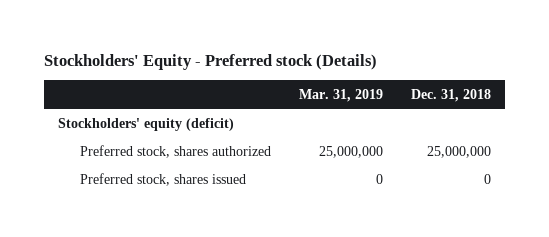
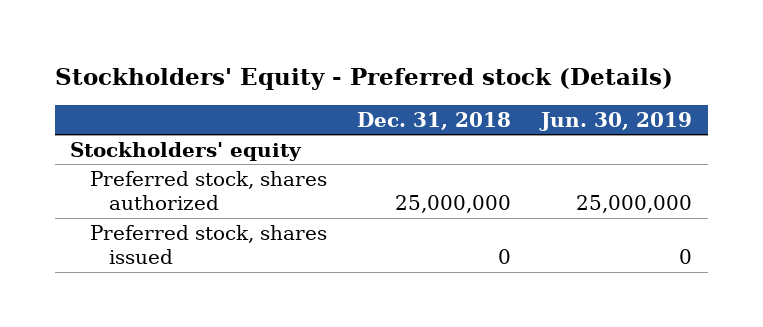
[299,88,384,102] Mar. 31, 2019 -> none
none -> [539,111,693,131] Jun. 30, 2019
[58,117,235,131] Stockholders' equity (deficit) -> [70,141,303,161] Stockholders' equity

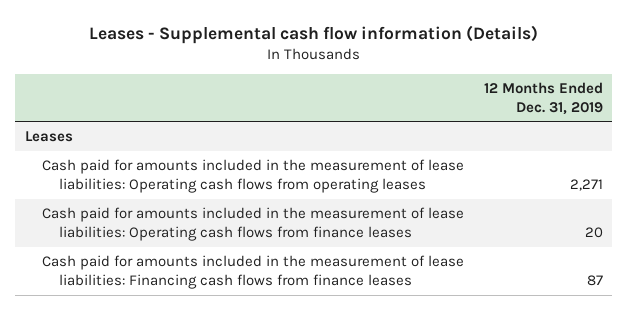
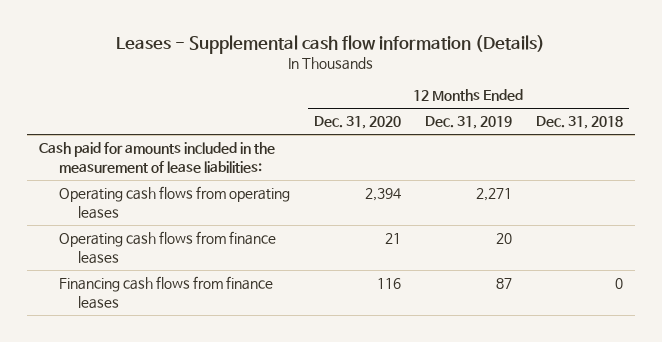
none -> [313,116,401,130] Dec. 31, 2020
none -> [536,116,624,130] Dec. 31, 2018
[25,131,74,143] Leases -> none
none -> [38,142,275,173] Cash paid for amounts included in the measurement of lease liabilities:
[41,159,464,193] Cash paid for amounts included in the measurement of lease liabilities: Operating cash flows from operating leases -> [58,186,290,219] Operating cash flows from operating leases
[41,207,464,241] Cash paid for amounts included in the measurement of lease liabilities: Operating cash flows from finance leases -> [58,231,276,264] Operating cash flows from finance leases
[41,255,464,289] Cash paid for amounts included in the measurement of lease liabilities: Financing cash flows from finance leases -> [58,276,273,309] Financing cash flows from finance leases

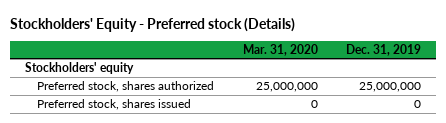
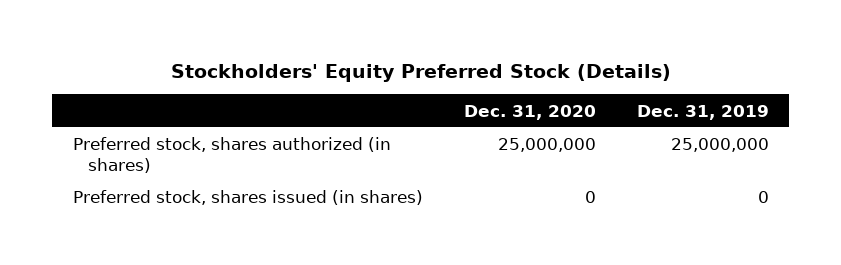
[10,17,296,32] Stockholders' Equity - Preferred stock (Details) -> [170,63,671,82] Stockholders' Equity Preferred Stock (Details)
[242,43,318,56] Mar. 31, 2020 -> none
none -> [463,104,596,120] Dec. 31, 2020
[24,62,134,75] Stockholders' equity -> none
[36,81,214,93] Preferred stock, shares authorized -> [72,137,391,173] Preferred stock, shares authorized (in shares)
[36,99,191,111] Preferred stock, shares issued -> [72,190,423,206] Preferred stock, shares issued (in shares)

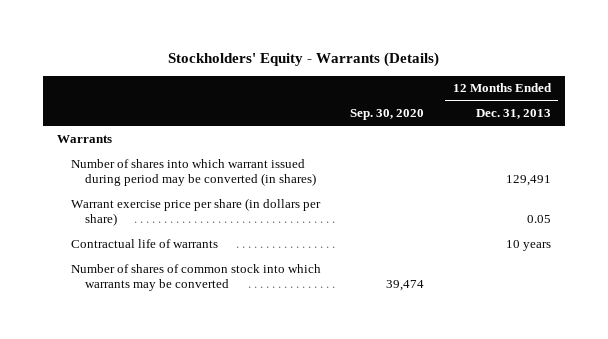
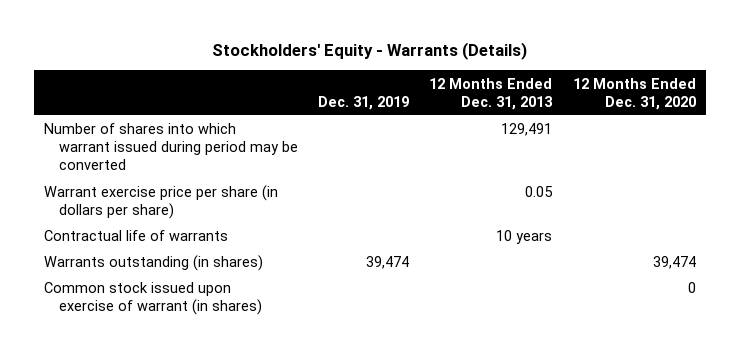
[349,108,424,120] Sep. 30, 2020 -> none
none -> [317,95,409,110] Dec. 31, 2019
none -> [572,77,696,110] 12 Months Ended Dec. 31, 2020
[57,134,113,143] Warrants -> none
[70,158,316,186] Number of shares into which warrant issued during period may be converted (in shares) -> [43,123,298,171] Number of shares into which warrant issued during period may be converted
[70,263,321,291] Number of shares of common stock into which warrants may be converted -> none
none -> [43,255,263,272] Warrants outstanding (in shares)
none -> [43,282,262,316] Common stock issued upon exercise of warrant (in shares)

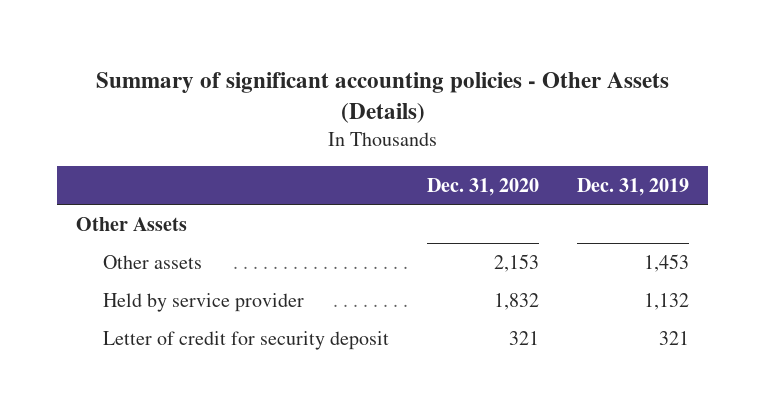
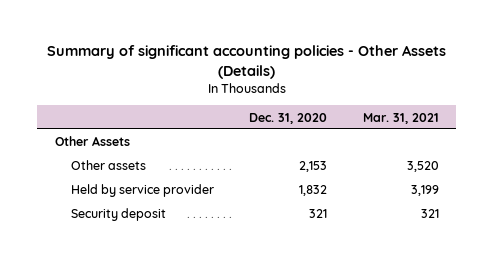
[577,177,690,196] Dec. 31, 2019 -> none
none -> [362,112,439,124] Mar. 31, 2021
[102,330,389,350] Letter of credit for security deposit -> [70,208,166,222] Security deposit

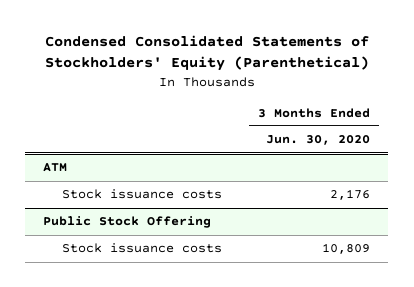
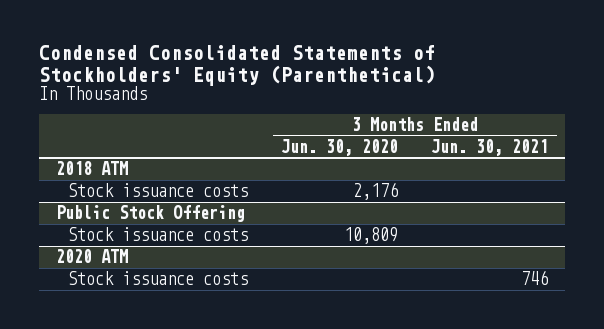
none -> [431,138,549,156] Jun. 30, 2021
[43,163,68,173] ATM -> [55,161,128,176] 2018 ATM
none -> [55,249,128,264] 2020 ATM
none -> [67,271,248,286] Stock issuance costs

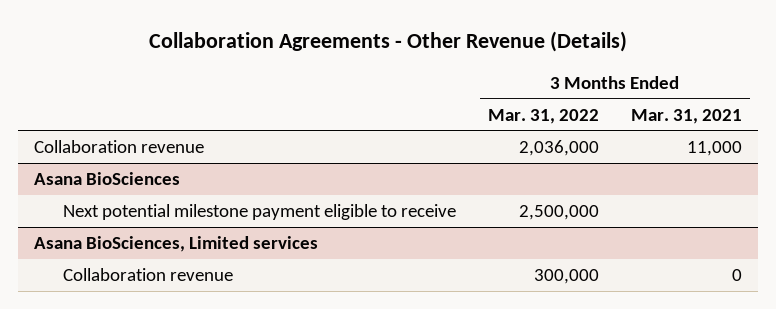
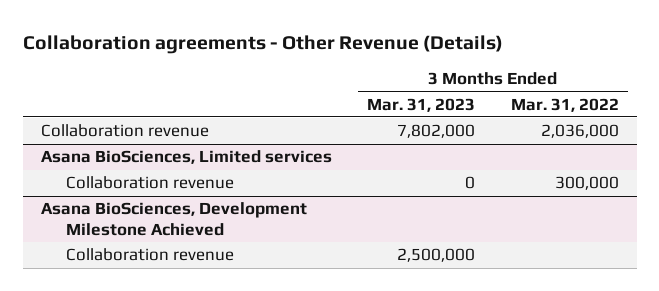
[149,30,628,52] Collaboration Agreements - Other Revenue (Details) -> [22,34,503,54] Collaboration agreements - Other Revenue (Details)
[631,108,743,124] Mar. 31, 2021 -> none
none -> [367,97,476,112] Mar. 31, 2023
[34,172,181,186] Asana BioSciences -> none
[62,204,456,221] Next potential milestone payment eligible to receive -> none
none -> [40,202,307,236] Asana BioSciences, Development Milestone Achieved
none -> [65,248,234,262] Collaboration revenue

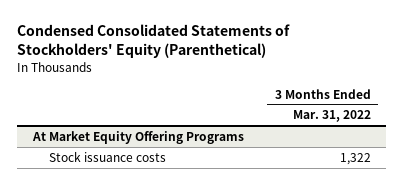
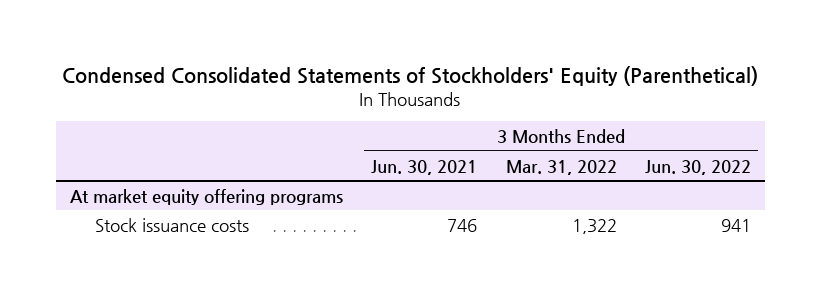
none -> [371,159,478,175] Jun. 30, 2021
none -> [645,159,752,175] Jun. 30, 2022
[31,130,244,144] At Market Equity Offering Programs -> [69,188,343,205] At market equity offering programs

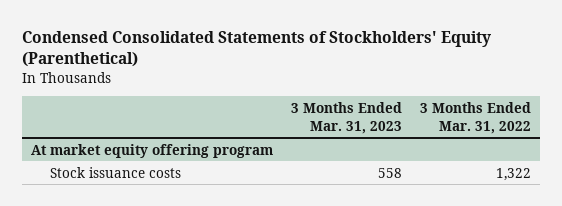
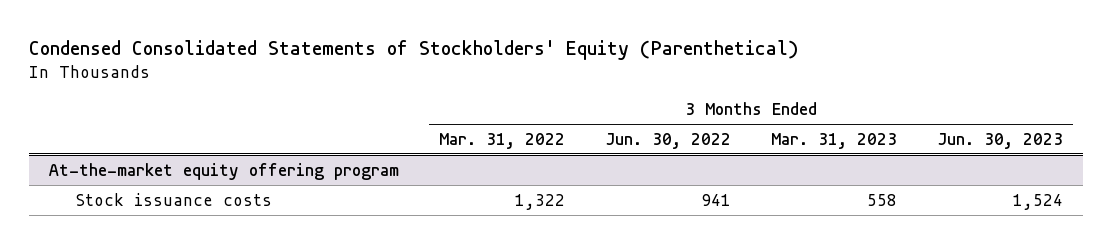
none -> [604,132,731,149] Jun. 30, 2022
none -> [937,132,1064,149] Jun. 30, 2023
[30,143,273,158] At market equity offering program -> [48,162,399,180] At-the-market equity offering program

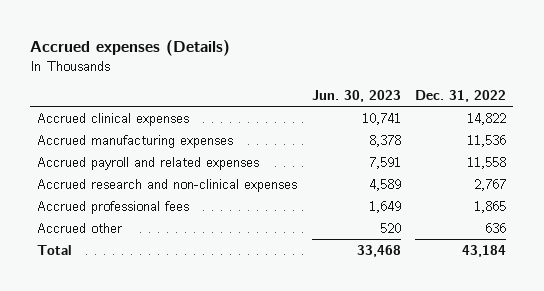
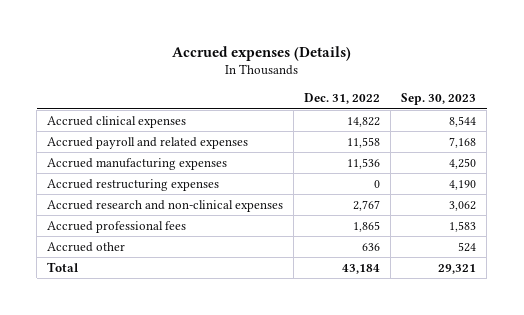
[311,90,401,103] Jun. 30, 2023 -> none
none -> [401,93,477,106] Sep. 30, 2023
[37,134,234,148] Accrued manufacturing expenses -> [47,157,228,170] Accrued manufacturing expenses
none -> [47,178,220,191] Accrued restructuring expenses

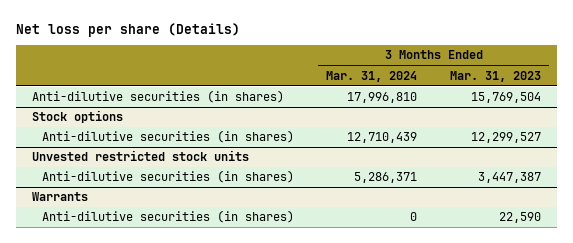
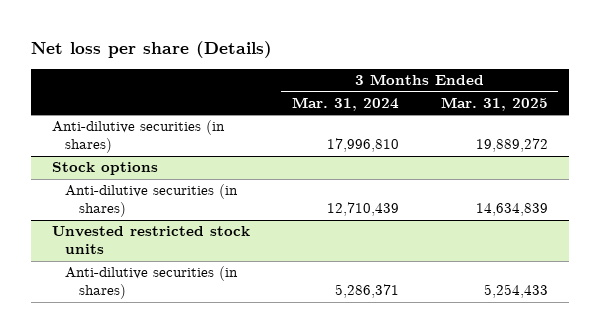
[449,70,541,82] Mar. 31, 2023 -> none
none -> [440,97,548,112] Mar. 31, 2025
[32,192,89,202] Warrants -> none
[41,210,294,224] Anti-dilutive securities (in shares) -> none

